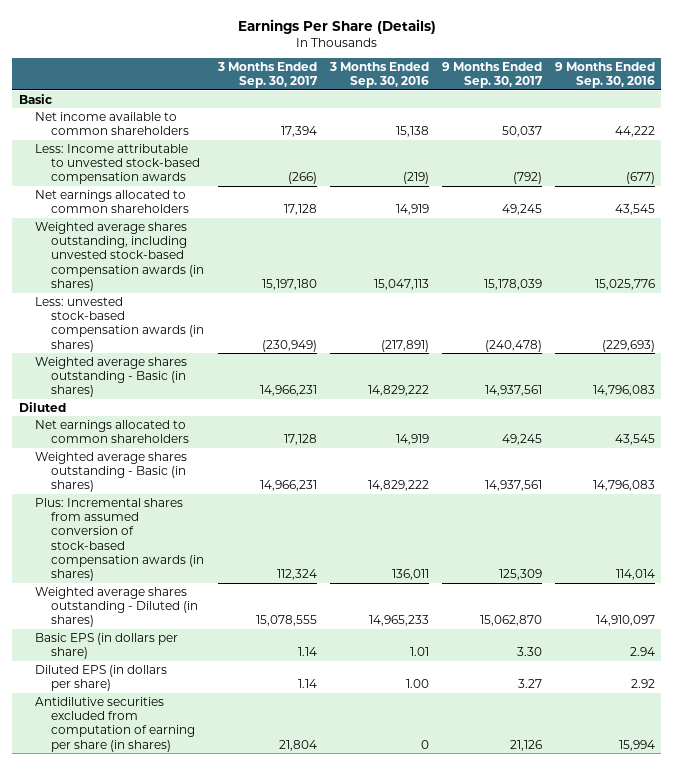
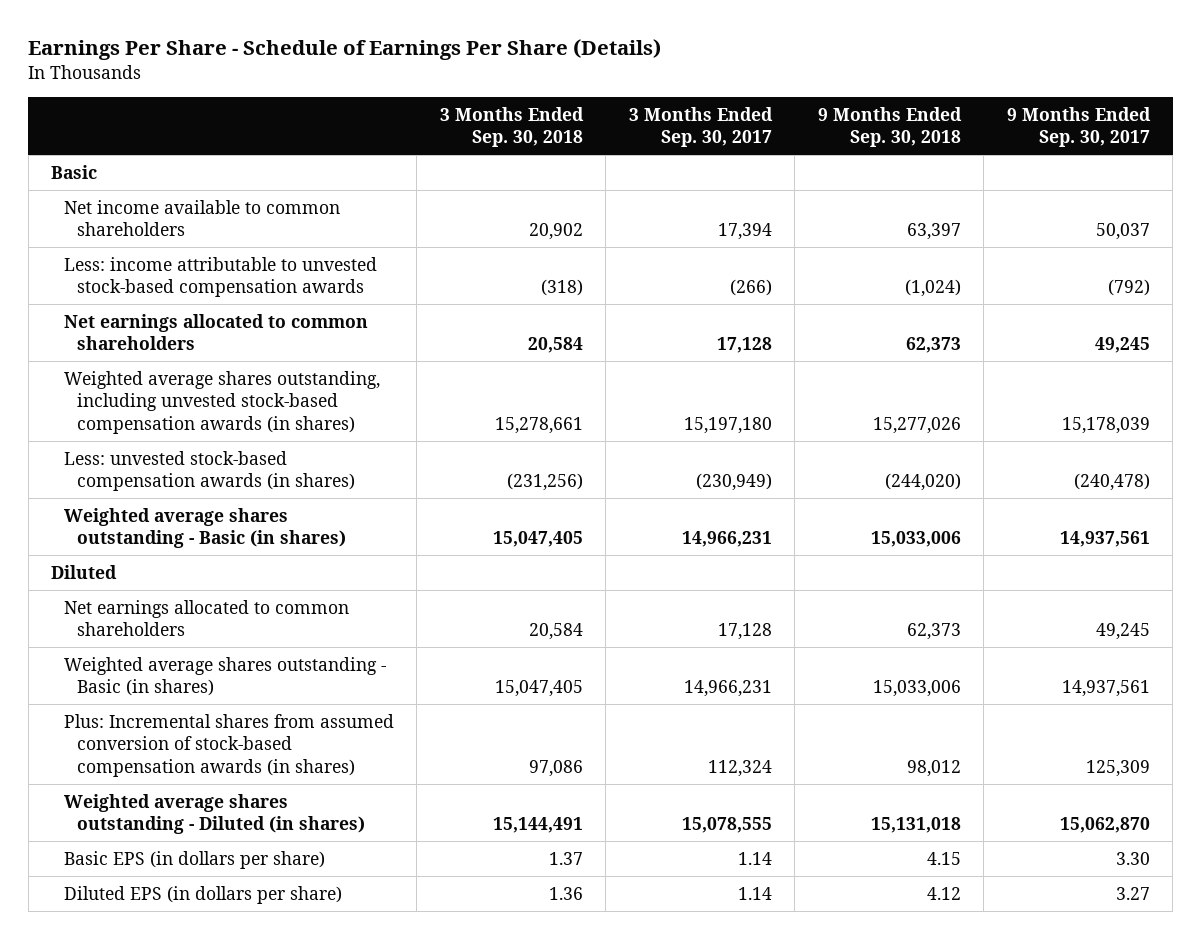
[237,18,436,34] Earnings Per Share (Details) -> [28,39,662,61] Earnings Per Share - Schedule of Earnings Per Share (Details)
[328,62,429,89] 3 Months Ended Sep. 30, 2016 -> none
[554,62,655,89] 9 Months Ended Sep. 30, 2016 -> none
none -> [439,106,584,148] 3 Months Ended Sep. 30, 2018
none -> [817,106,962,148] 9 Months Ended Sep. 30, 2018
[35,143,201,185] Less: Income attributable to unvested stock-based compensation awards -> [63,256,377,298] Less: income attributable to unvested stock-based compensation awards
[35,696,196,752] Antidilutive securities excluded from computation of earning per share (in shares) -> none

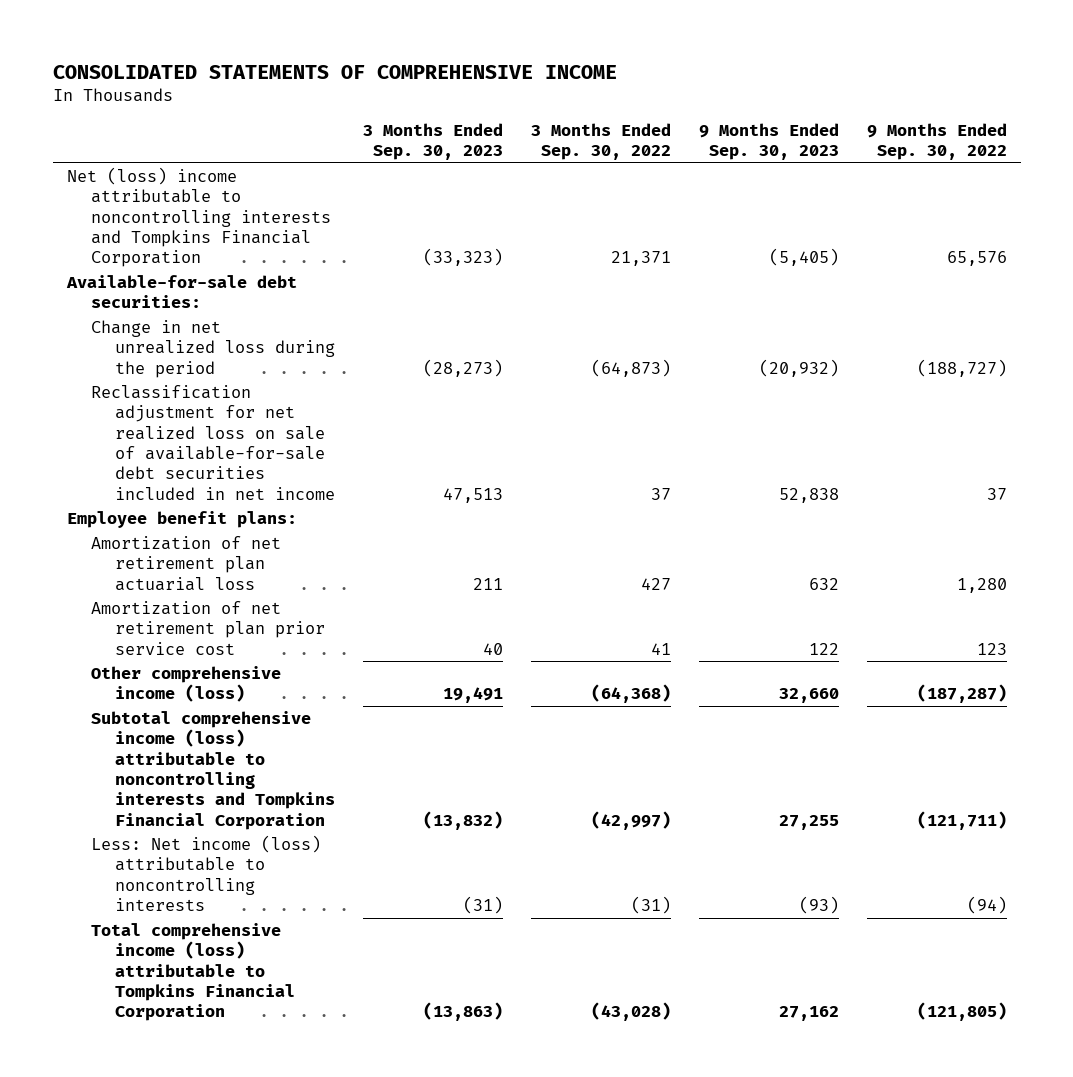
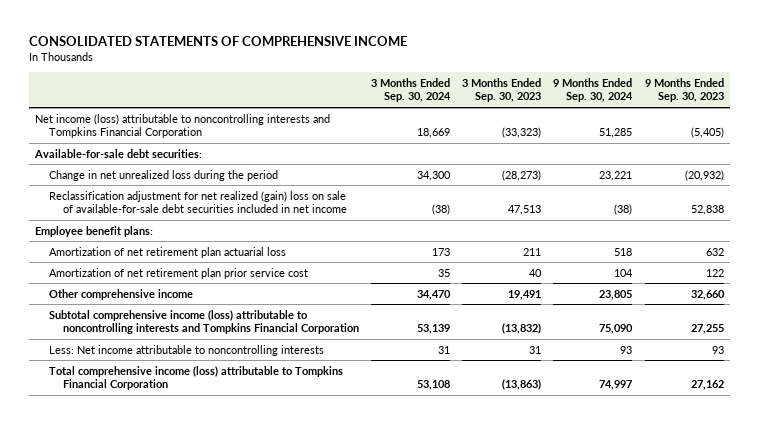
[531,123,672,161] 3 Months Ended Sep. 30, 2022 -> none
[866,123,1007,161] 9 Months Ended Sep. 30, 2022 -> none
none -> [371,78,452,103] 3 Months Ended Sep. 30, 2024
none -> [553,78,634,103] 9 Months Ended Sep. 30, 2024
[66,167,331,268] Net (loss) income attributable to noncontrolling interests and Tompkins Financial Corporation -> [34,113,330,139] Net income (loss) attributable to noncontrolling interests and Tompkins Financial Corporation
[90,385,336,500] Reclassification adjustment for net realized loss on sale of available-for-sale debt securities included in net income -> [48,190,348,214] Reclassification adjustment for net realized (gain) loss on sale of available-for-sale debt securities included in net income
[90,666,281,703] Other comprehensive income (loss) -> [48,288,193,300] Other comprehensive income
[90,835,321,912] Less: Net income (loss) attributable to noncontrolling interests -> [48,344,324,356] Less: Net income attributable to noncontrolling interests
[463,896,504,915] (31) -> [529,345,542,354] 31
[798,896,839,915] (93) -> [711,345,724,354] 93

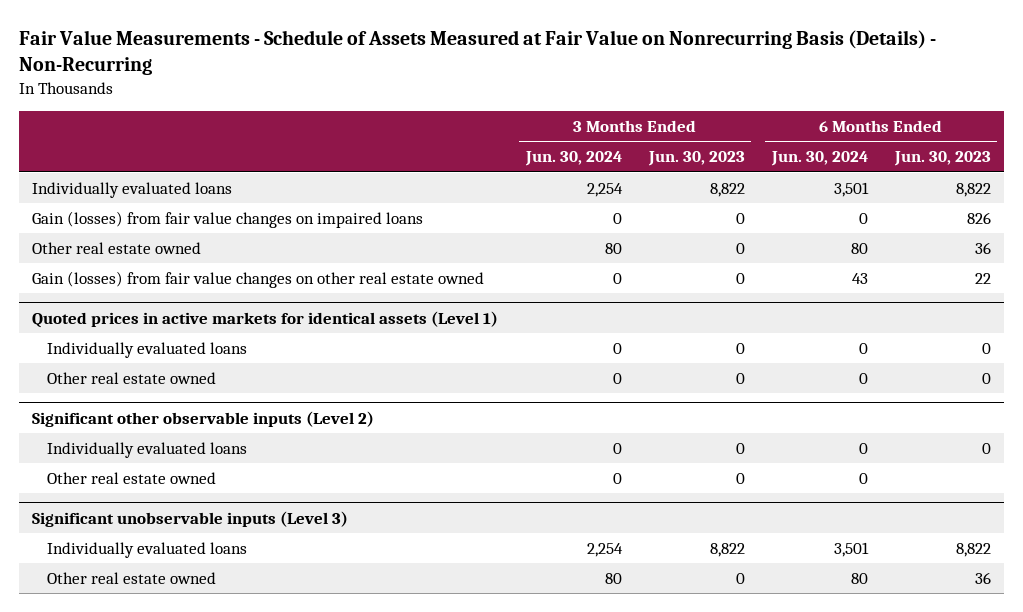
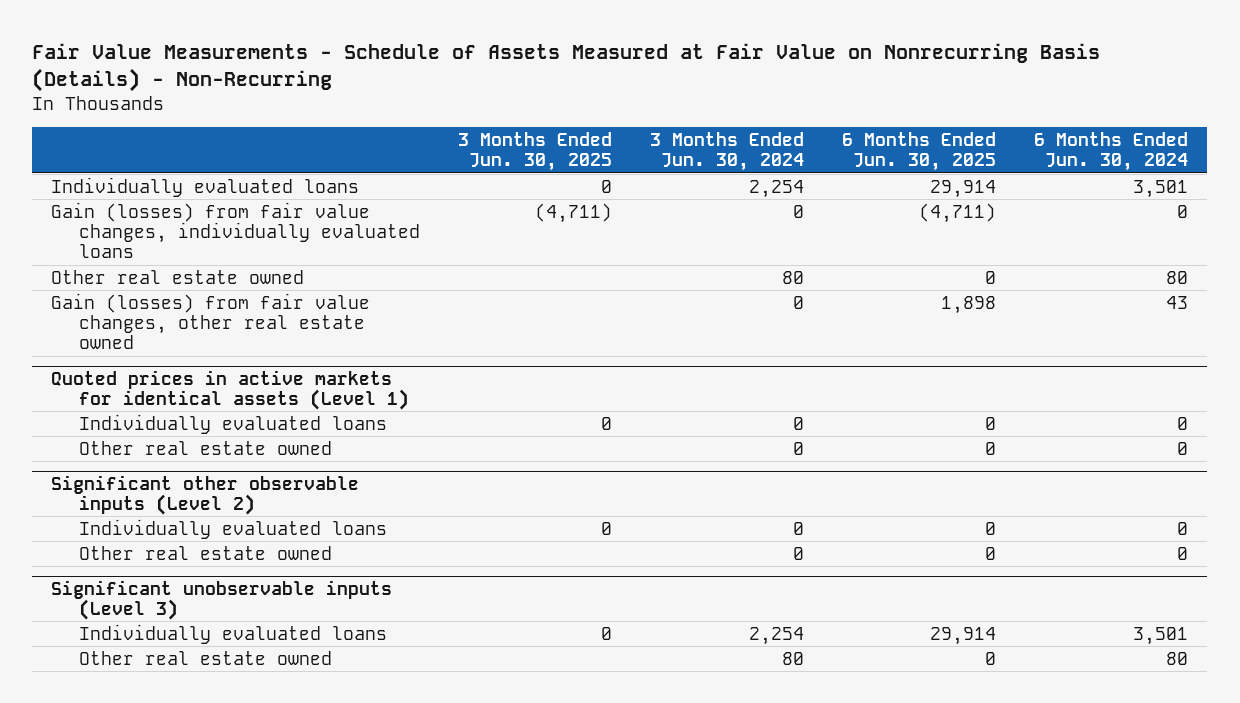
[647,151,745,167] Jun. 30, 2023 -> none
[893,151,991,167] Jun. 30, 2023 -> none
none -> [458,131,613,172] 3 Months Ended Jun. 30, 2025
none -> [842,131,997,172] 6 Months Ended Jun. 30, 2025
[32,210,424,228] Gain (losses) from fair value changes on impaired loans -> [51,201,421,259] Gain (losses) from fair value changes, individually evaluated loans
[32,270,485,288] Gain (losses) from fair value changes on other real estate owned -> [51,292,371,350] Gain (losses) from fair value changes, other real estate owned

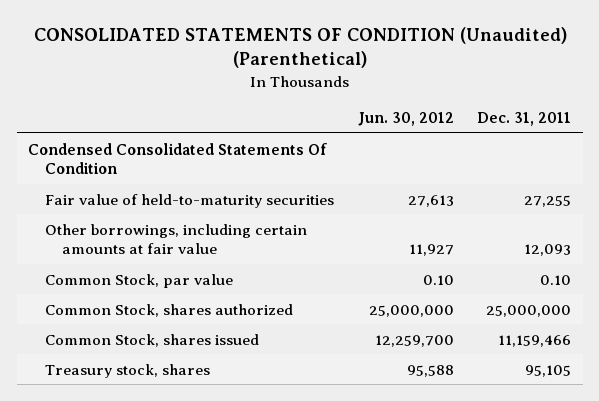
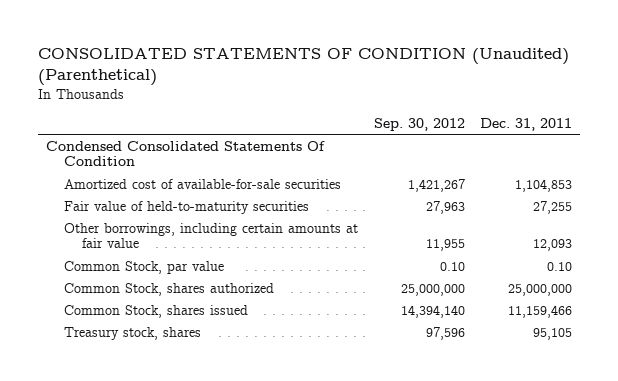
[357,112,454,127] Jun. 30, 2012 -> none
none -> [373,117,465,131] Sep. 30, 2012
none -> [63,178,341,189] Amortized cost of available-for-sale securities

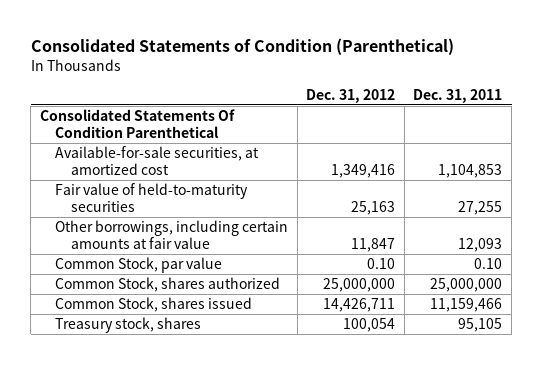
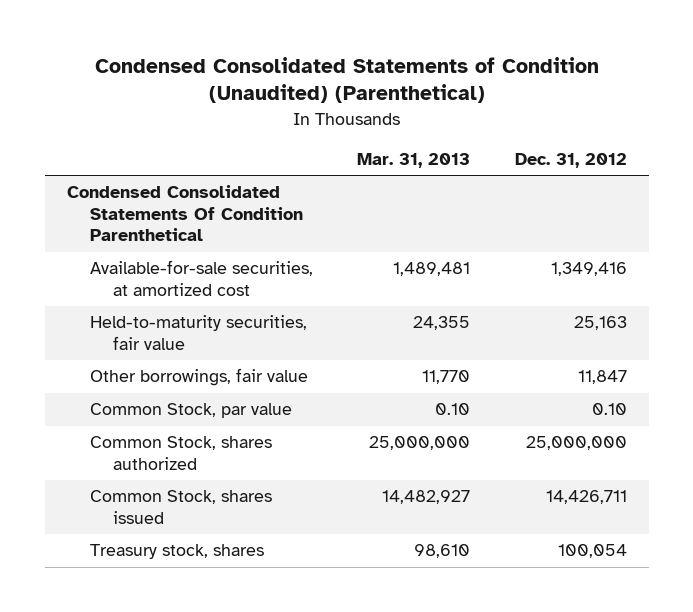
[30,38,454,56] Consolidated Statements of Condition (Parenthetical) -> [94,56,599,104] Condensed Consolidated Statements of Condition (Unaudited) (Parenthetical)
[413,88,503,103] Dec. 31, 2011 -> none
none -> [357,153,471,169] Mar. 31, 2013
[39,109,235,138] Consolidated Statements Of Condition Parenthetical -> [66,185,303,242] Condensed Consolidated Statements Of Condition Parenthetical
[55,183,249,212] Fair value of held-to-maturity securities -> [89,315,307,350] Held-to-maturity securities, fair value
[55,220,289,249] Other borrowings, including certain amounts at fair value -> [89,368,308,387] Other borrowings, fair value

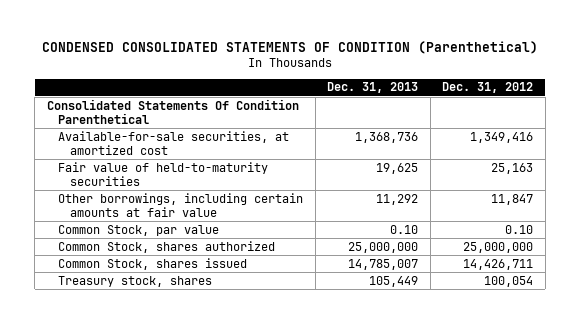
[94,56,599,104] Condensed Consolidated Statements of Condition (Unaudited) (Parenthetical) -> [41,41,538,55] CONDENSED CONSOLIDATED STATEMENTS OF CONDITION (Parenthetical)
[357,153,471,169] Mar. 31, 2013 -> none
none -> [327,82,419,94] Dec. 31, 2013
[66,185,303,242] Condensed Consolidated Statements Of Condition Parenthetical -> [46,98,299,124] Consolidated Statements Of Condition Parenthetical
[89,315,307,350] Held-to-maturity securities, fair value -> [58,161,269,186] Fair value of held-to-maturity securities
[89,368,308,387] Other borrowings, fair value -> [58,192,304,217] Other borrowings, including certain amounts at fair value

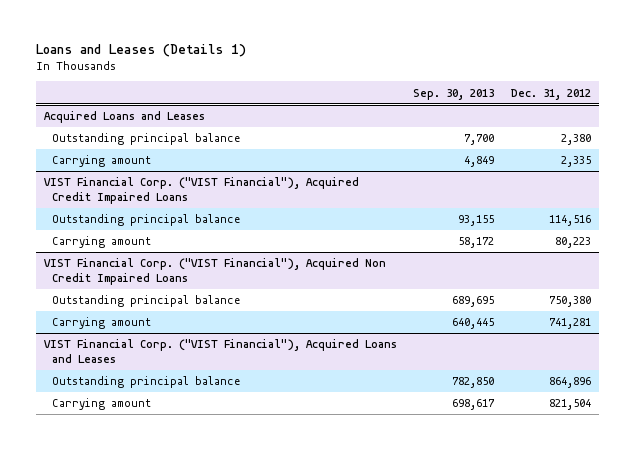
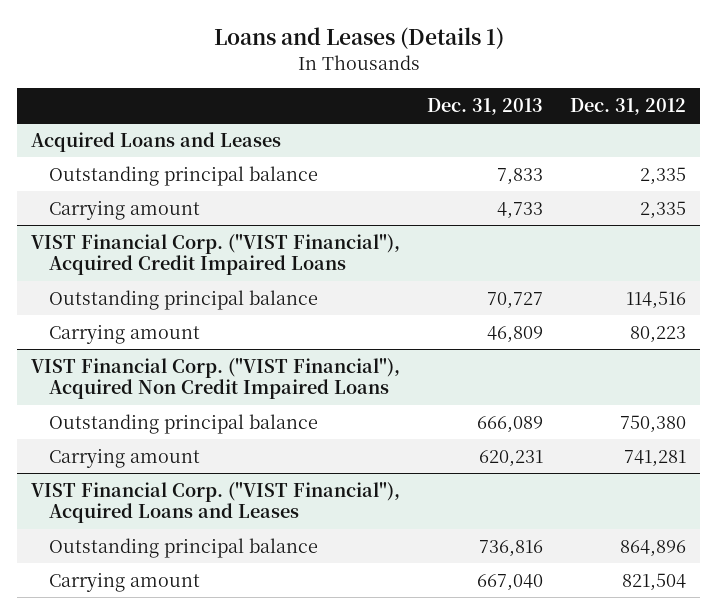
[413,88,495,100] Sep. 30, 2013 -> none
none -> [427,97,544,115] Dec. 31, 2013
[561,134,592,146] 2,380 -> [640,166,687,185] 2,335

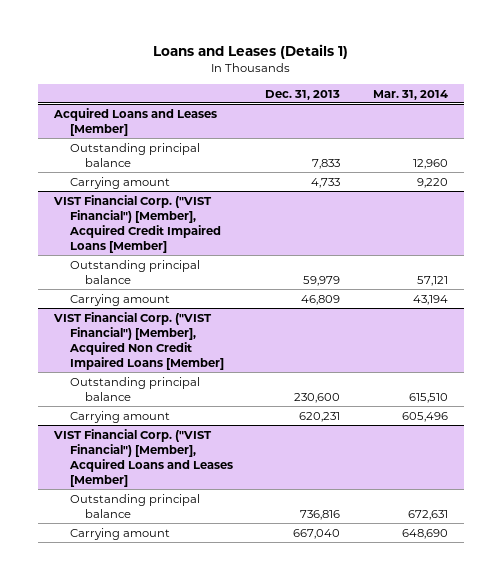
[570,97,687,115] Dec. 31, 2012 -> none
none -> [372,89,448,100] Mar. 31, 2014
[30,131,281,152] Acquired Loans and Leases -> [53,107,218,136] Acquired Loans and Leases [Member]
[30,233,400,276] VIST Financial Corp. ("VIST Financial"), Acquired Credit Impaired Loans -> [53,194,221,253] VIST Financial Corp. ("VIST Financial") [Member], Acquired Credit Impaired Loans [Member]
[487,291,544,309] 70,727 -> [303,275,341,286] 59,979
[30,357,400,400] VIST Financial Corp. ("VIST Financial"), Acquired Non Credit Impaired Loans -> [53,311,224,370] VIST Financial Corp. ("VIST Financial") [Member], Acquired Non Credit Impaired Loans [Member]
[477,415,544,433] 666,089 -> [294,392,341,403] 230,600
[30,481,400,524] VIST Financial Corp. ("VIST Financial"), Acquired Loans and Leases -> [53,428,233,487] VIST Financial Corp. ("VIST Financial") [Member], Acquired Loans and Leases [Member]

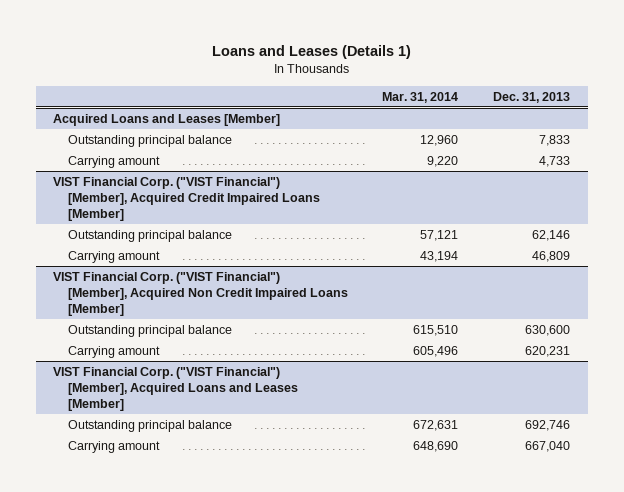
[303,275,341,286] 59,979 -> [532,229,571,241] 62,146
[294,392,341,403] 230,600 -> [525,324,571,336] 630,600
[300,509,341,520] 736,816 -> [525,419,571,431] 692,746

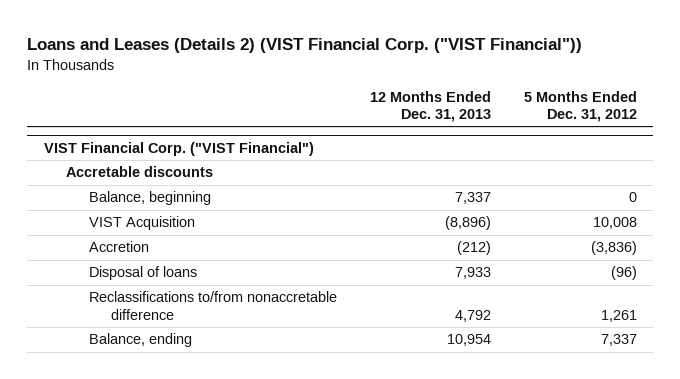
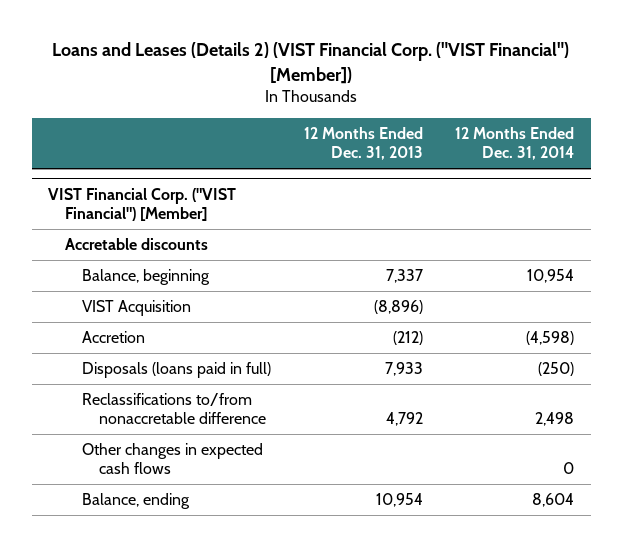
[27,37,583,53] Loans and Leases (Details 2) (VIST Financial Corp. ("VIST Financial")) -> [52,42,570,84] Loans and Leases (Details 2) (VIST Financial Corp. ("VIST Financial") [Member])
[523,90,637,122] 5 Months Ended Dec. 31, 2012 -> none
none -> [455,127,575,161] 12 Months Ended Dec. 31, 2014
[43,142,314,157] VIST Financial Corp. ("VIST Financial") -> [48,187,237,222] VIST Financial Corp. ("VIST Financial") [Member]
[88,266,197,281] Disposal of loans -> [82,362,272,379] Disposals (loans paid in full)
none -> [82,443,264,475] Other changes in expected cash flows

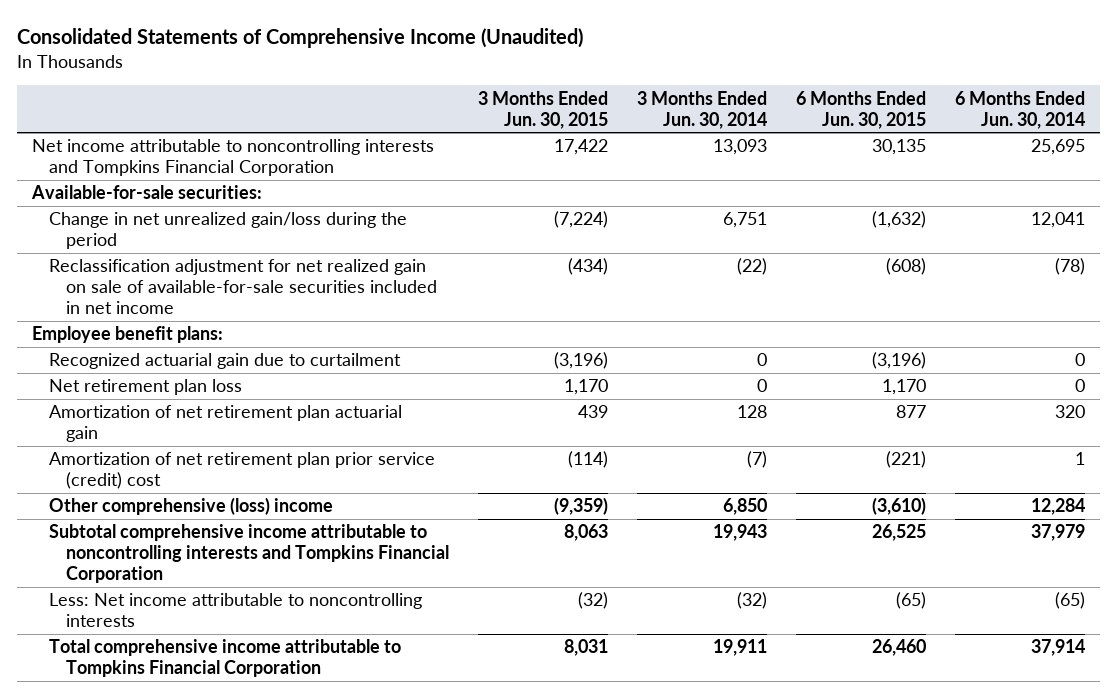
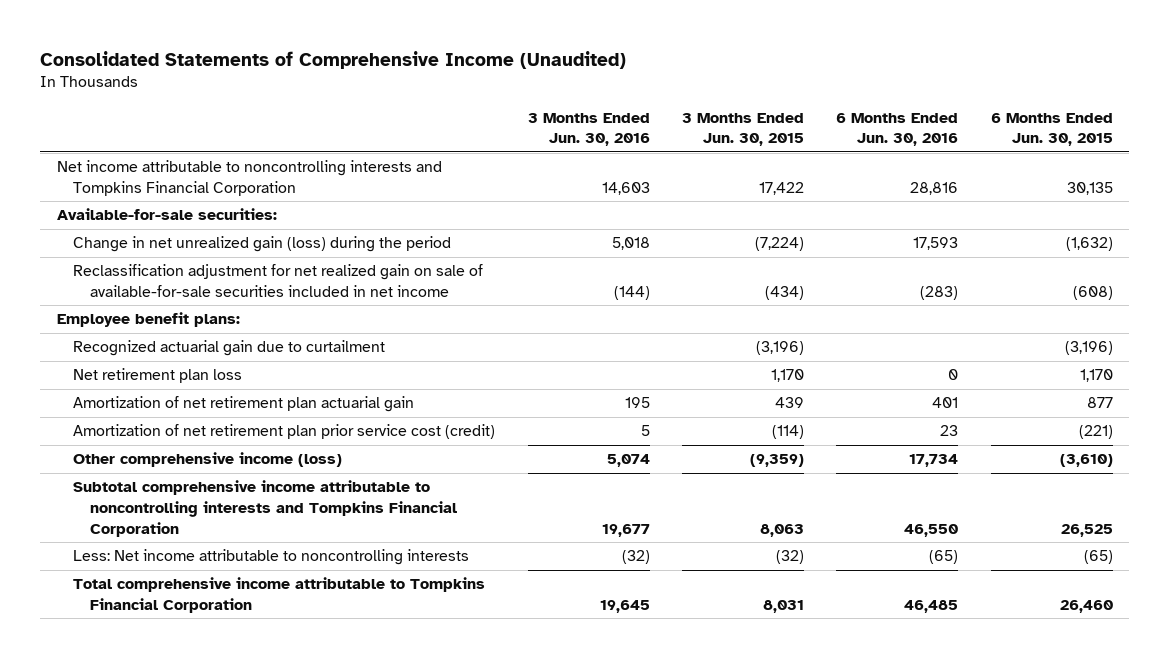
[637,90,768,129] 3 Months Ended Jun. 30, 2014 -> none
[955,90,1086,129] 6 Months Ended Jun. 30, 2014 -> none
none -> [527,112,650,147] 3 Months Ended Jun. 30, 2016
none -> [836,112,959,147] 6 Months Ended Jun. 30, 2016
[48,212,407,250] Change in net unrealized gain/loss during the period -> [73,236,452,253] Change in net unrealized gain (loss) during the period
[48,452,435,490] Amortization of net retirement plan prior service (credit) cost -> [73,424,496,440] Amortization of net retirement plan prior service cost (credit)
[48,497,333,516] Other comprehensive (loss) income -> [73,452,343,468] Other comprehensive income (loss)

